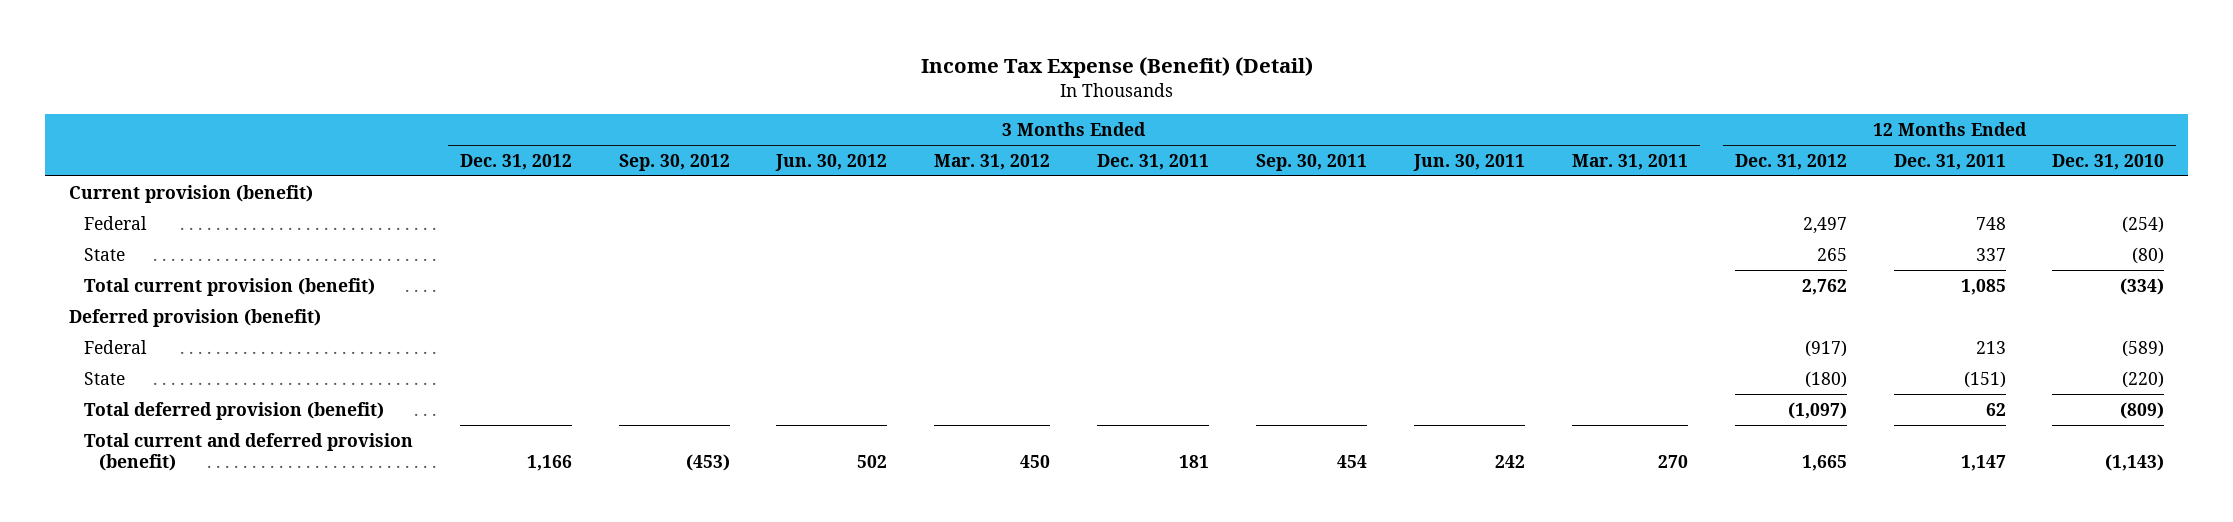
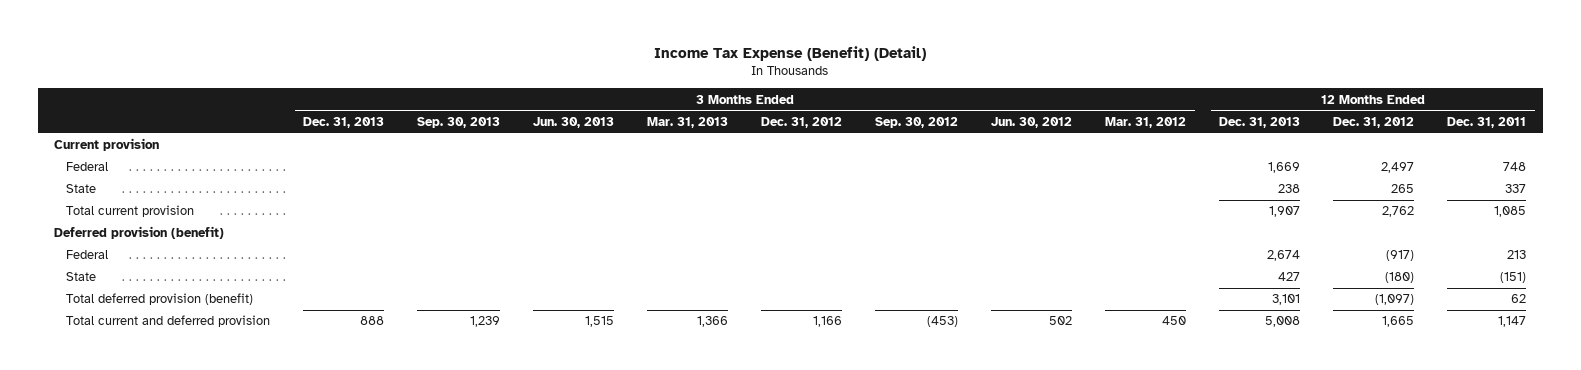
[1097,153,1210,170] Dec. 31, 2011 -> none
[1256,153,1368,171] Sep. 30, 2011 -> none
[1412,153,1525,171] Jun. 30, 2011 -> none
[1571,153,1688,170] Mar. 31, 2011 -> none
[2052,153,2165,170] Dec. 31, 2010 -> none
none -> [302,116,384,128] Dec. 31, 2013
none -> [416,116,500,128] Sep. 30, 2013
none -> [533,116,615,128] Jun. 30, 2013
none -> [647,116,729,128] Mar. 31, 2013
none -> [1219,116,1301,128] Dec. 31, 2013
[68,184,313,203] Current provision (benefit) -> [54,138,160,152] Current provision
[83,277,375,296] Total current provision (benefit) -> [65,205,194,218] Total current provision
[83,432,413,471] Total current and deferred provision (benefit) -> [65,315,270,328] Total current and deferred provision

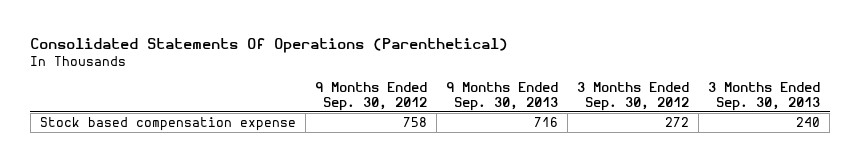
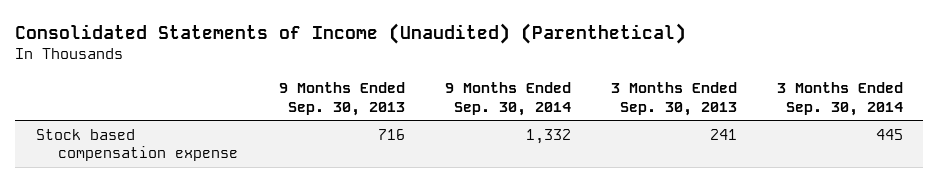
[30,38,509,54] Consolidated Statements Of Operations (Parenthetical) -> [15,22,687,44] Consolidated Statements of Income (Unaudited) (Parenthetical)
[314,82,427,112] 9 Months Ended Sep. 30, 2012 -> none
[577,82,690,112] 3 Months Ended Sep. 30, 2012 -> none
none -> [444,82,571,116] 9 Months Ended Sep. 30, 2014
none -> [777,82,904,116] 3 Months Ended Sep. 30, 2014
[796,117,821,128] 240 -> [709,129,737,141] 241

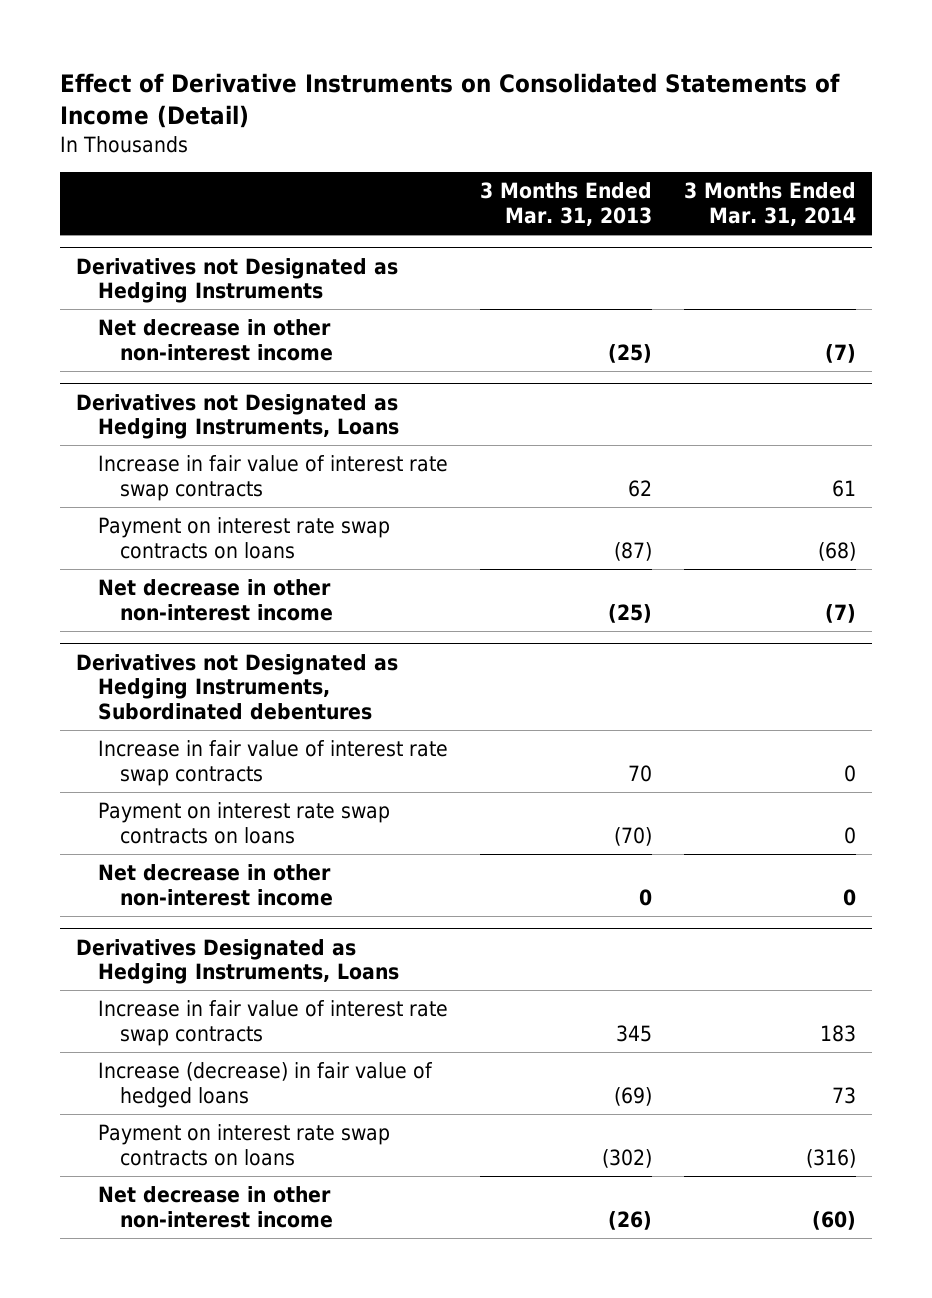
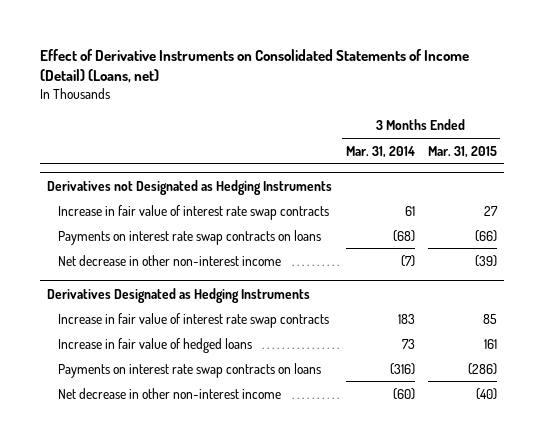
[60,73,841,128] Effect of Derivative Instruments on Consolidated Statements of Income (Detail) -> [40,48,470,84] Effect of Derivative Instruments on Consolidated Statements of Income (Detail) (Loans, net)
[480,182,653,226] 3 Months Ended Mar. 31, 2013 -> none
none -> [428,145,498,158] Mar. 31, 2015
[98,319,334,361] Net decrease in other non-interest income -> none
[76,393,400,440] Derivatives not Designated as Hedging Instruments, Loans -> none
[98,517,391,559] Payment on interest rate swap contracts on loans -> [57,229,321,245] Payments on interest rate swap contracts on loans
[76,653,399,720] Derivatives not Designated as Hedging Instruments, Subordinated debentures -> none
[98,740,449,786] Increase in fair value of interest rate swap contracts -> none
[98,802,391,844] Payment on interest rate swap contracts on loans -> none
[98,864,334,906] Net decrease in other non-interest income -> none
[76,938,400,985] Derivatives Designated as Hedging Instruments, Loans -> [47,287,311,303] Derivatives Designated as Hedging Instruments
[98,1062,434,1108] Increase (decrease) in fair value of hedged loans -> [57,337,252,353] Increase in fair value of hedged loans
[98,1124,391,1166] Payment on interest rate swap contracts on loans -> [57,362,321,378] Payments on interest rate swap contracts on loans

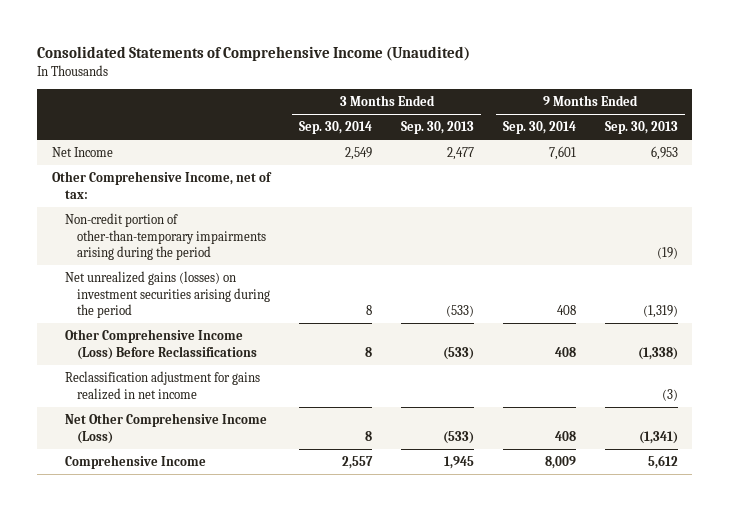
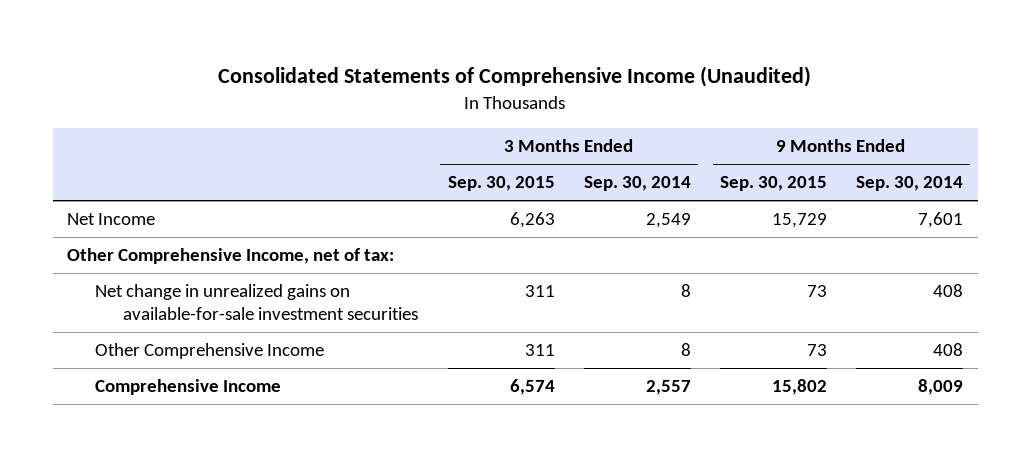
[401,121,475,135] Sep. 30, 2013 -> none
[604,121,678,135] Sep. 30, 2013 -> none
none -> [447,176,555,192] Sep. 30, 2015
none -> [719,176,827,192] Sep. 30, 2015
[64,213,267,260] Non-credit portion of other-than-temporary impairments arising during the period -> none
[64,329,258,360] Other Comprehensive Income (Loss) Before Reclassifications -> none
[64,371,260,400] Reclassification adjustment for gains realized in net income -> none
[64,271,271,318] Net unrealized gains (losses) on investment securities arising during the period -> [95,284,419,320] Net change in unrealized gains on available-for-sale investment securities
[64,413,267,444] Net Other Comprehensive Income (Loss) -> [95,343,325,360] Other Comprehensive Income

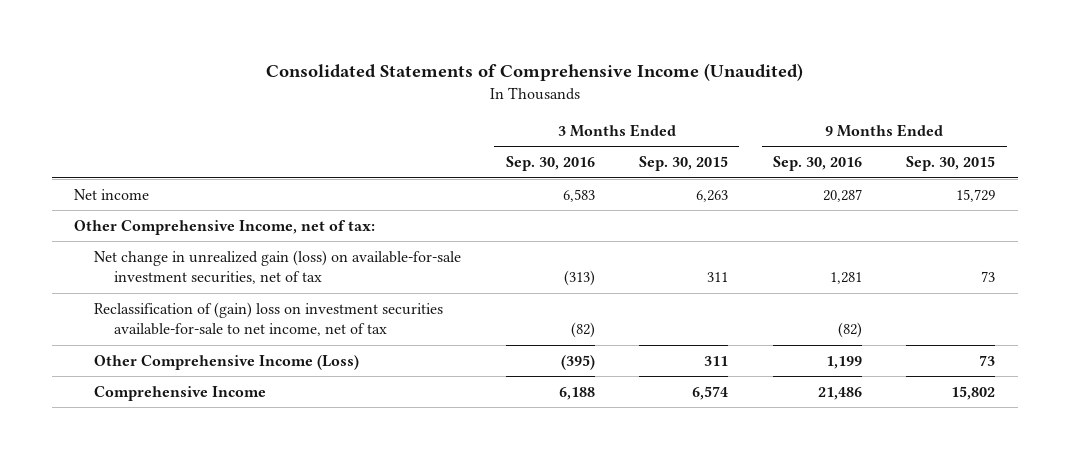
[583,176,691,192] Sep. 30, 2014 -> none
[855,176,963,192] Sep. 30, 2014 -> none
none -> [505,156,595,172] Sep. 30, 2016
none -> [772,156,862,172] Sep. 30, 2016
[67,213,156,226] Net Income -> [74,188,150,200] Net income
[95,284,419,320] Net change in unrealized gains on available-for-sale investment securities -> [93,249,461,285] Net change in unrealized gain (loss) on available-for-sale investment securities, net of tax
none -> [93,301,443,337] Reclassification of (gain) loss on investment securities available-for-sale to net income, net of tax
[95,343,325,360] Other Comprehensive Income -> [93,354,359,370] Other Comprehensive Income (Loss)

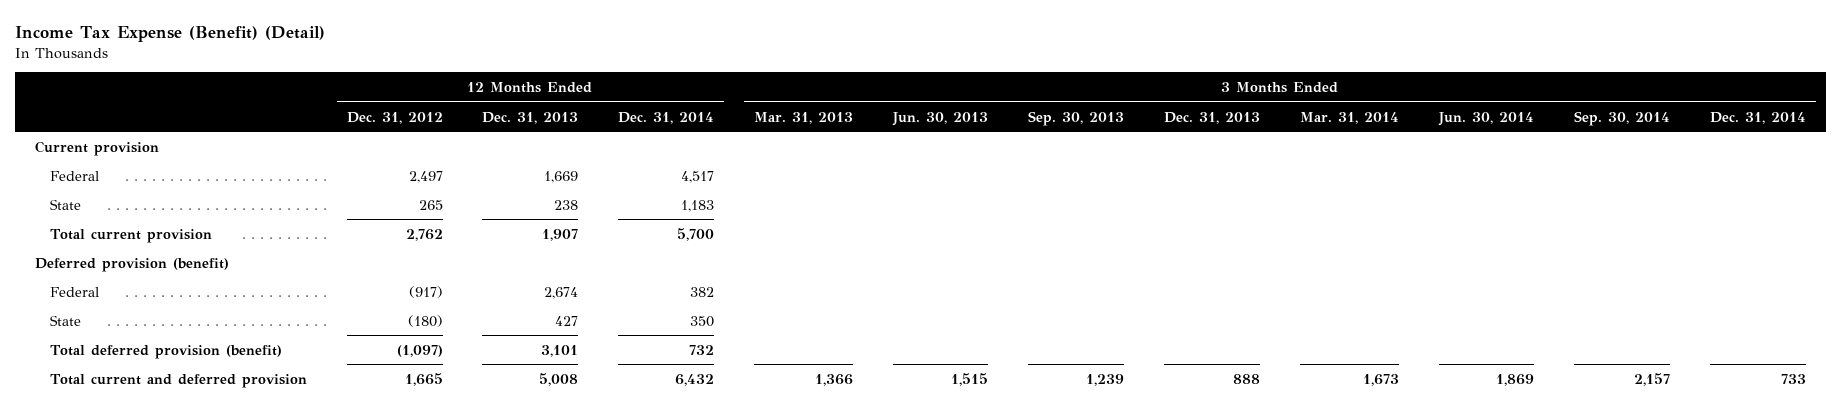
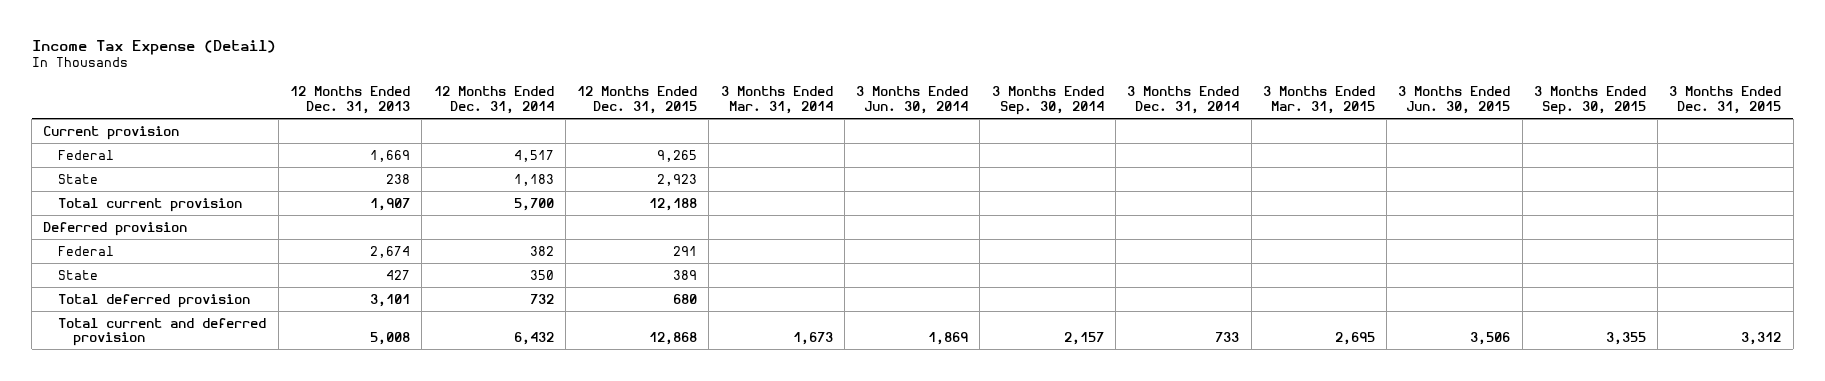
[15,26,326,43] Income Tax Expense (Benefit) (Detail) -> [31,39,276,55] Income Tax Expense (Detail)
[346,111,443,124] Dec. 31, 2012 -> none
[754,111,854,124] Mar. 31, 2013 -> none
[892,111,989,126] Jun. 30, 2013 -> none
[1028,110,1125,126] Sep. 30, 2013 -> none
[1163,111,1260,124] Dec. 31, 2013 -> none
none -> [577,86,698,114] 12 Months Ended Dec. 31, 2015
none -> [1262,86,1375,114] 3 Months Ended Mar. 31, 2015
none -> [1398,86,1511,114] 3 Months Ended Jun. 30, 2015
none -> [1533,86,1646,115] 3 Months Ended Sep. 30, 2015
none -> [1669,86,1782,114] 3 Months Ended Dec. 31, 2015
[35,257,230,272] Deferred provision (benefit) -> [43,221,188,236] Deferred provision
[49,344,282,359] Total deferred provision (benefit) -> [58,293,251,308] Total deferred provision

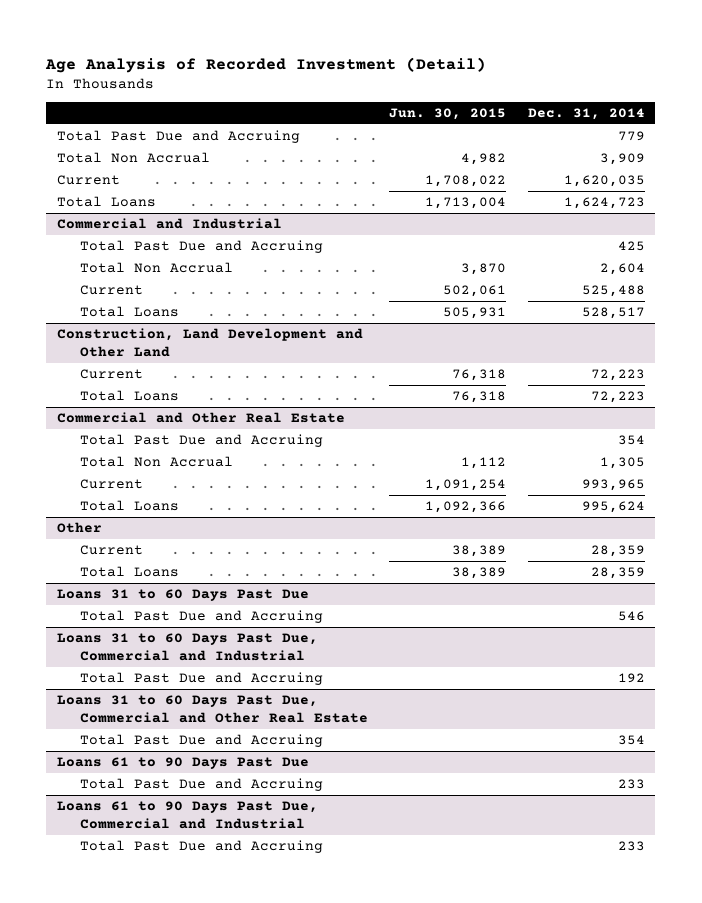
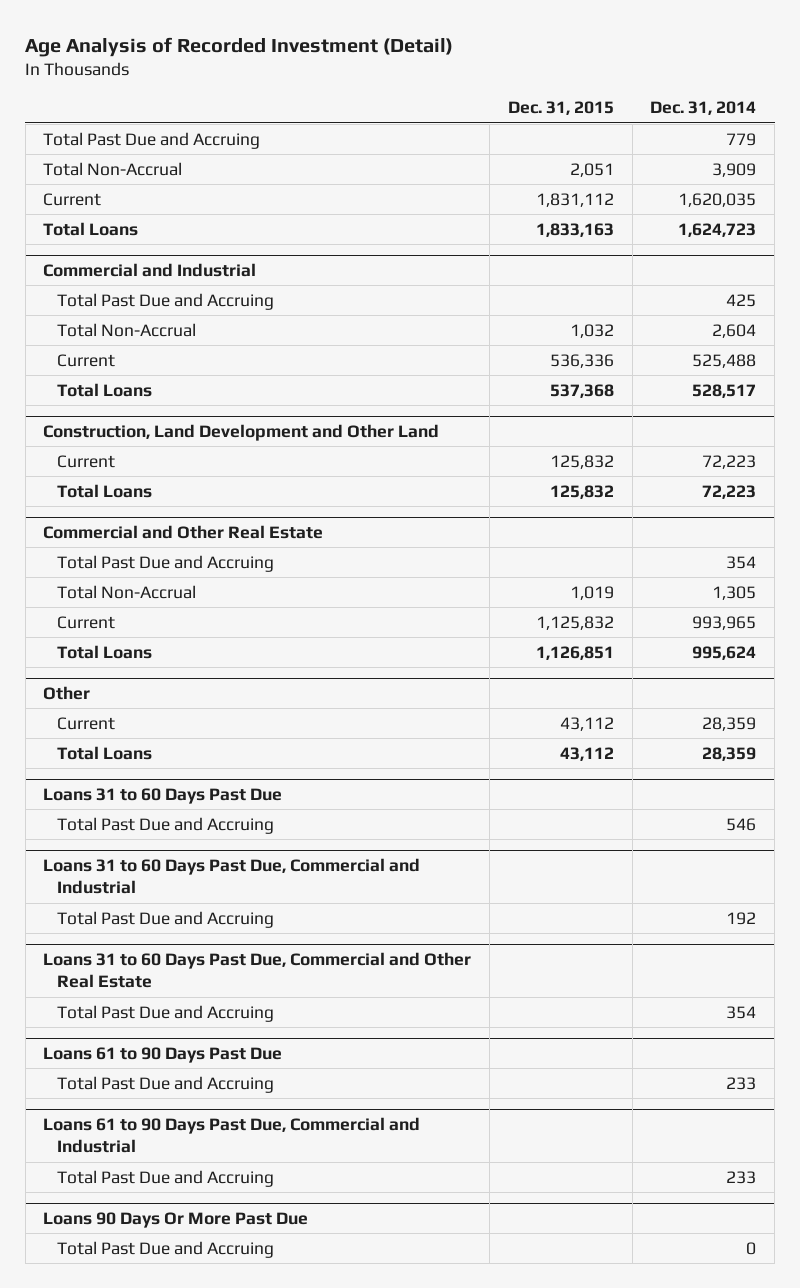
[389,108,507,121] Jun. 30, 2015 -> none
none -> [507,101,614,116] Dec. 31, 2015
[57,152,211,164] Total Non Accrual -> [43,161,183,176] Total Non-Accrual
[79,262,233,274] Total Non Accrual -> [56,322,196,337] Total Non-Accrual
[79,456,233,468] Total Non Accrual -> [56,584,196,599] Total Non-Accrual
none -> [43,1211,309,1228] Loans 90 Days Or More Past Due
none -> [56,1240,274,1258] Total Past Due and Accruing

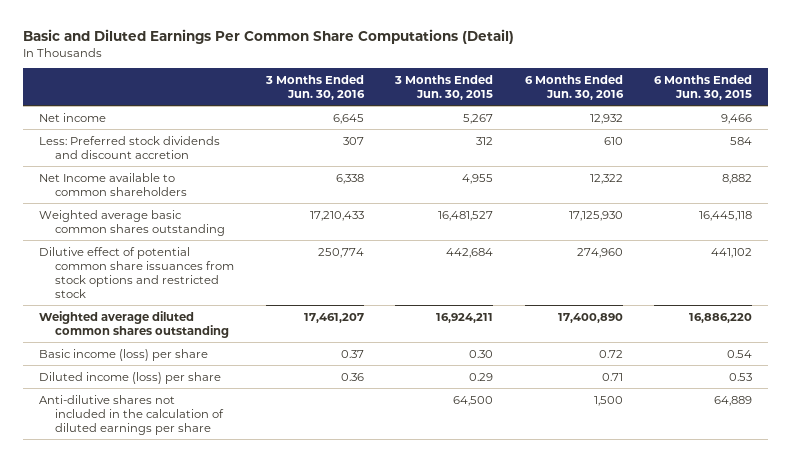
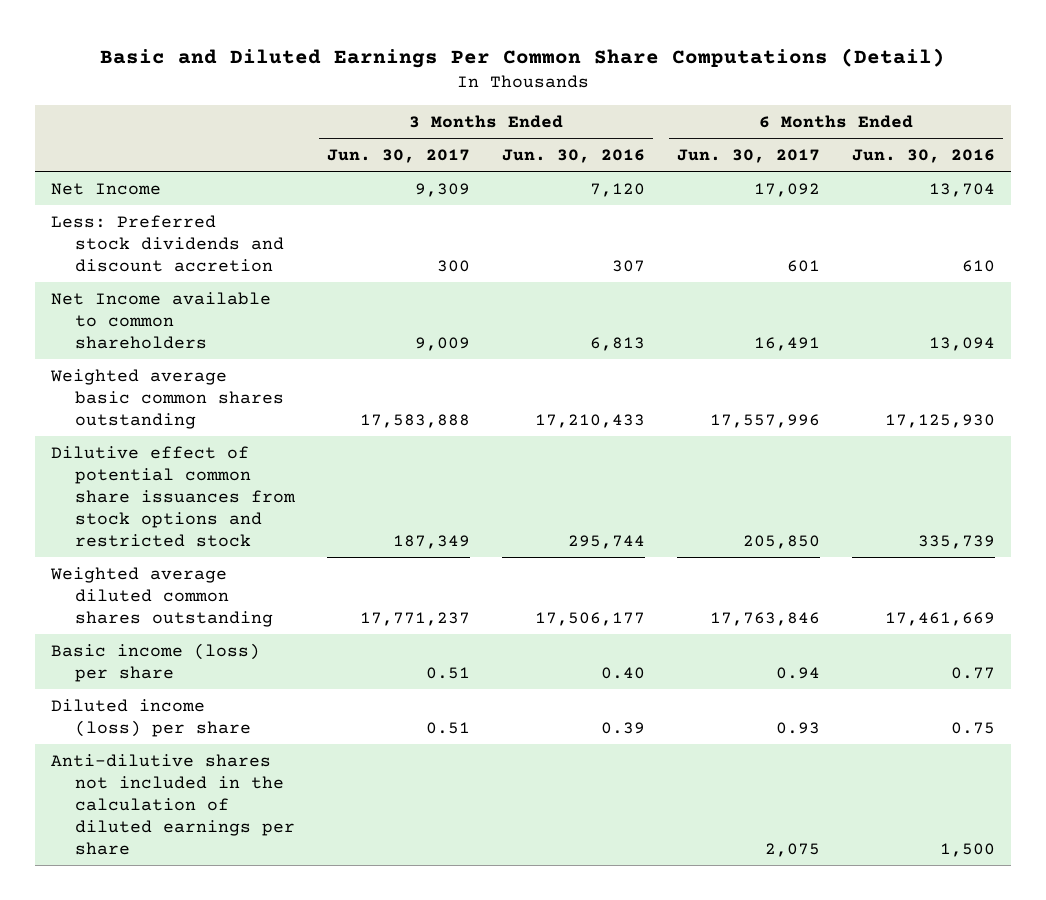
[394,74,494,100] 3 Months Ended Jun. 30, 2015 -> none
[654,74,753,100] 6 Months Ended Jun. 30, 2015 -> none
none -> [326,148,470,163] Jun. 30, 2017
none -> [677,148,821,163] Jun. 30, 2017
[38,112,106,122] Net income -> [50,182,161,195] Net Income
[332,113,364,124] 6,645 -> [589,182,645,197] 7,120
[589,113,623,124] 12,932 -> [929,182,996,197] 13,704
[335,173,364,184] 6,338 -> [589,337,645,352] 6,813
[589,173,623,184] 12,322 -> [929,337,996,352] 13,094
[317,247,364,258] 250,774 -> [567,535,645,550] 295,744
[576,247,623,258] 274,960 -> [918,535,996,550] 335,739
[303,312,364,323] 17,461,207 -> [534,612,645,627] 17,506,177
[557,312,623,323] 17,400,890 -> [885,612,996,627] 17,461,669
[340,349,364,358] 0.37 -> [600,666,645,679] 0.40
[598,349,623,358] 0.72 -> [951,666,996,679] 0.77
[340,372,364,381] 0.36 -> [600,721,645,734] 0.39
[601,372,623,381] 0.71 -> [951,721,996,734] 0.75

